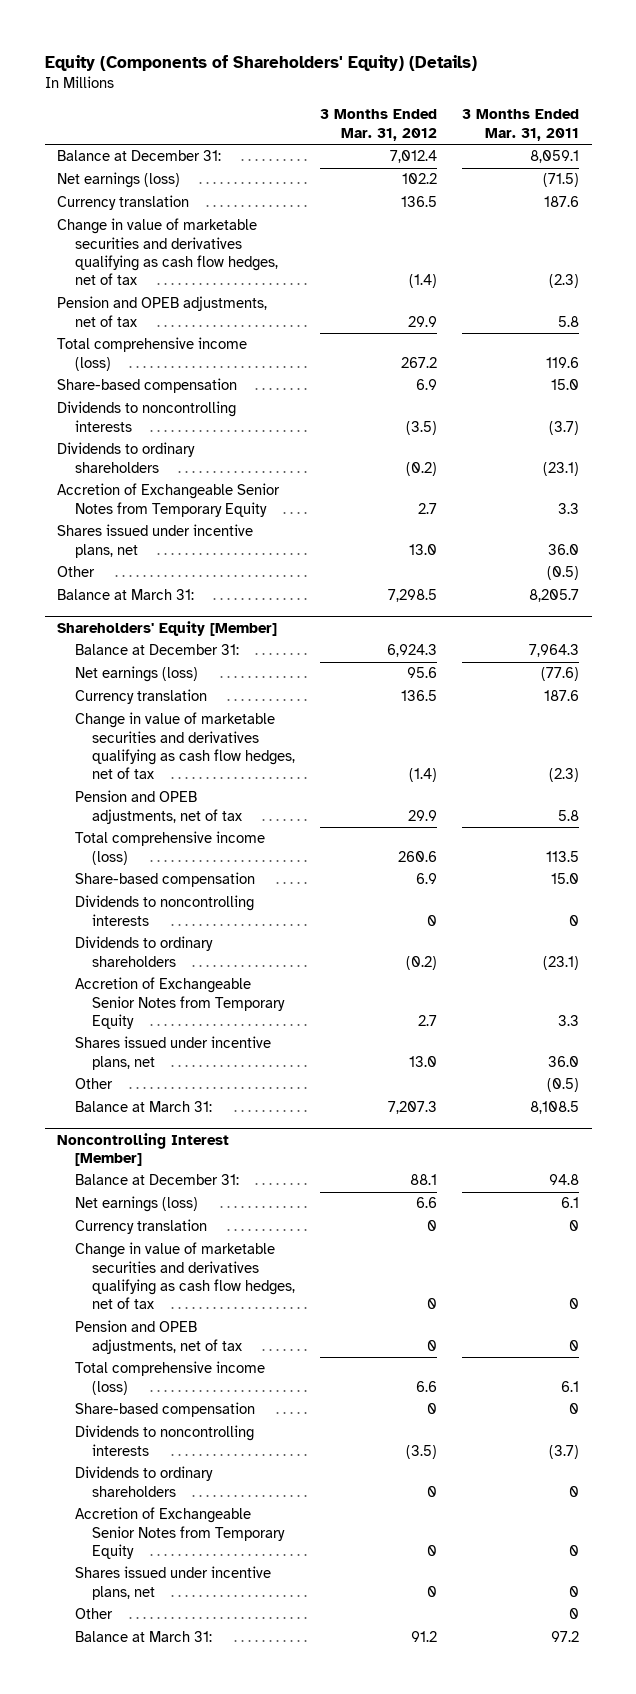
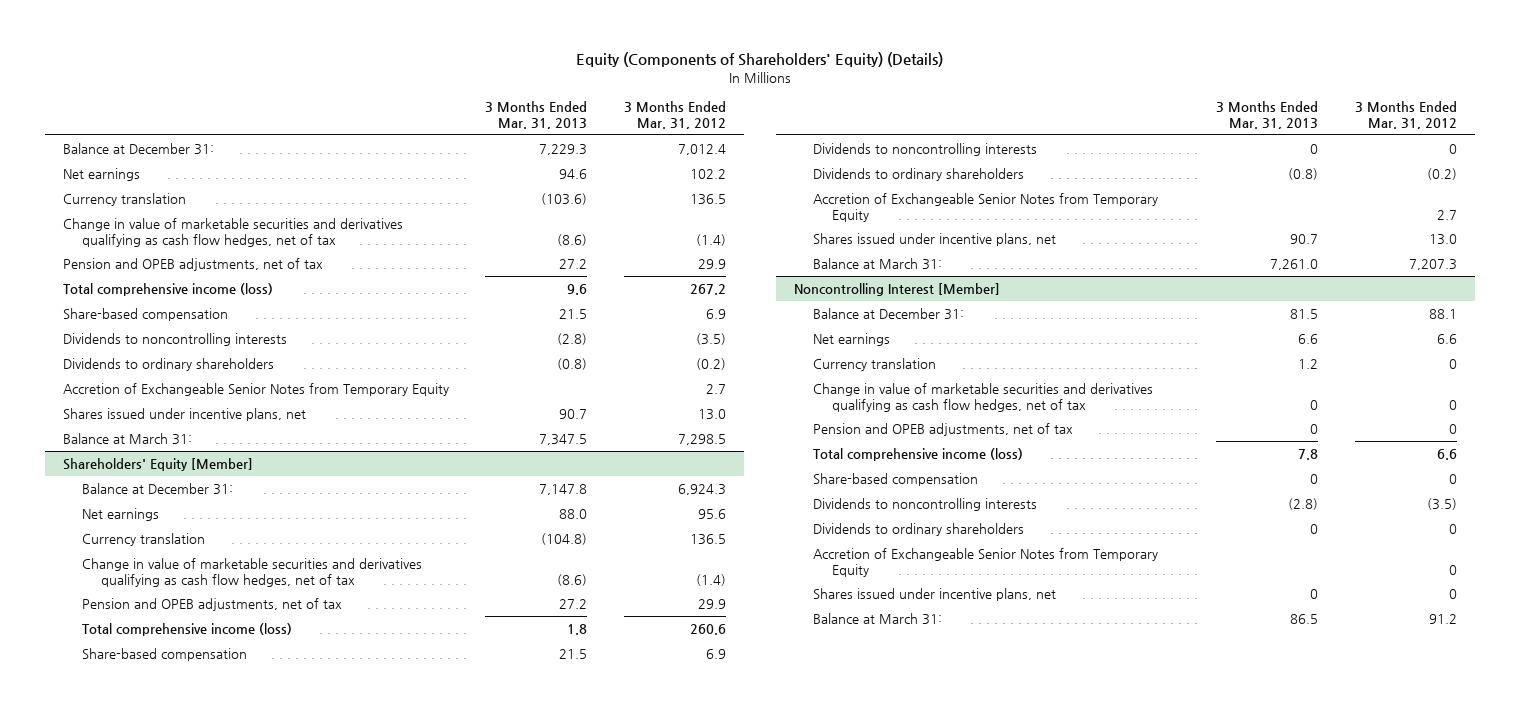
[461,109,579,141] 3 Months Ended Mar. 31, 2011 -> none
none -> [485,101,588,130] 3 Months Ended Mar. 31, 2013
[57,172,181,189] Net earnings (loss) -> [62,167,140,181] Net earnings
[57,566,96,578] Other -> none
[74,666,198,683] Net earnings (loss) -> [81,507,159,521] Net earnings
[74,1078,113,1090] Other -> none
[74,1196,198,1213] Net earnings (loss) -> [813,332,891,346] Net earnings
[74,1608,113,1620] Other -> none

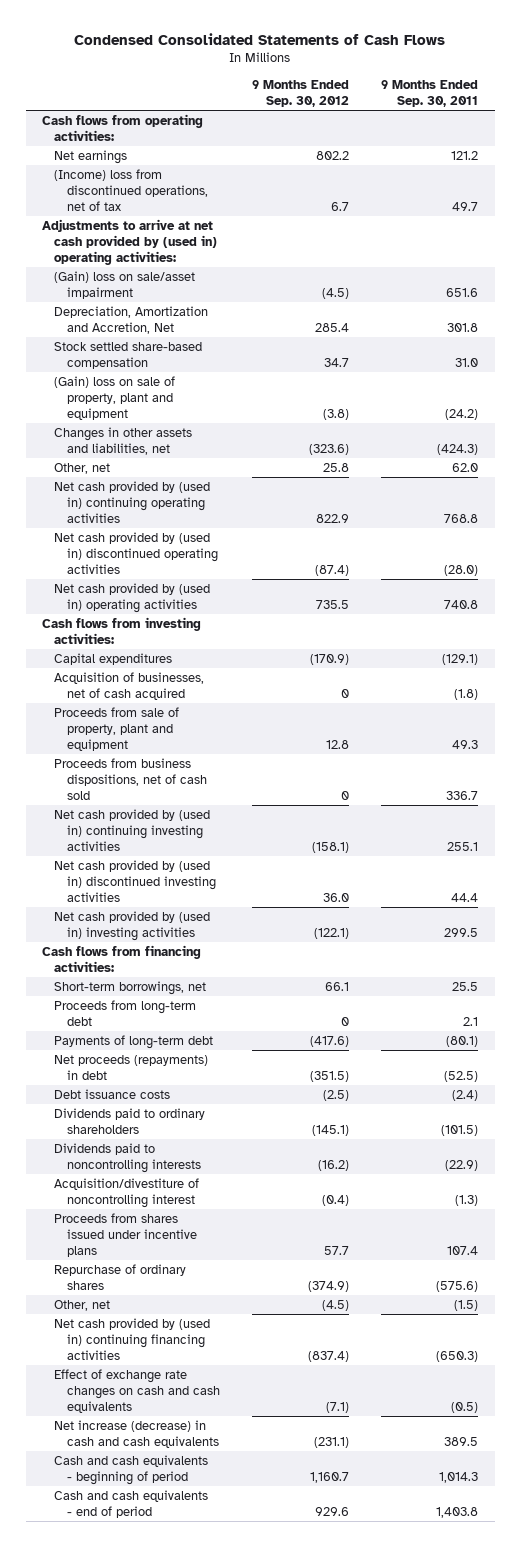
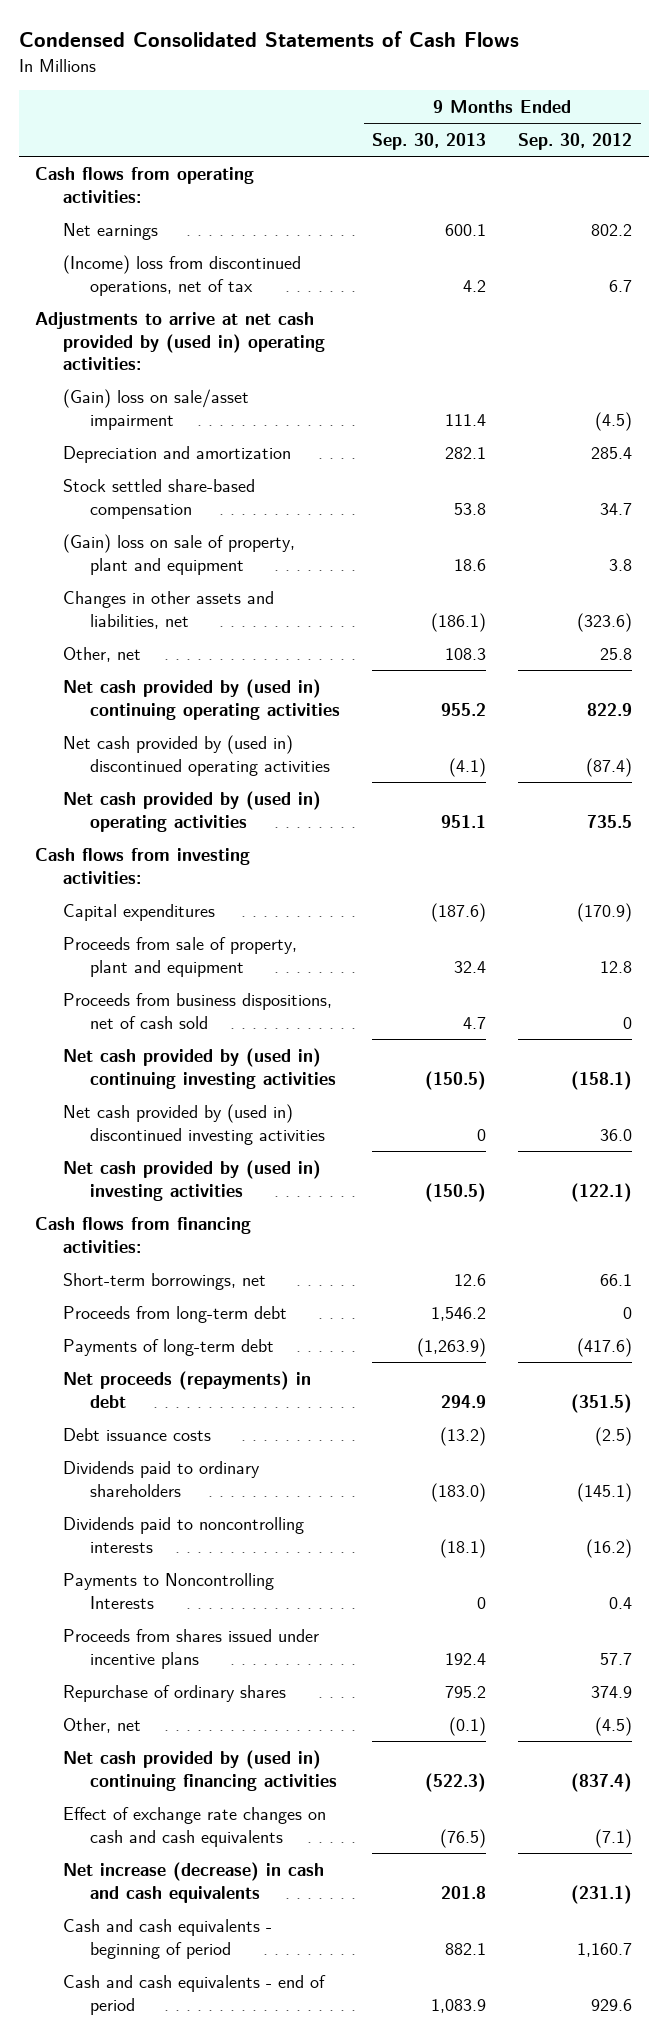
[381,79,479,107] 9 Months Ended Sep. 30, 2011 -> none
none -> [372,133,487,151] Sep. 30, 2013
[54,305,209,334] Depreciation, Amortization and Accretion, Net -> [62,445,291,463] Depreciation and amortization
[323,408,350,420] (3.8) -> [609,558,633,571] 3.8
[54,671,205,700] Acquisition of businesses, net of cash acquired -> none
[54,1177,200,1208] Acquisition/divestiture of noncontrolling interest -> [62,1572,274,1609] Payments to Noncontrolling Interests
[322,1194,350,1206] (0.4) -> [609,1596,633,1609] 0.4
[308,1280,350,1292] (374.9) -> [591,1685,633,1698] 374.9

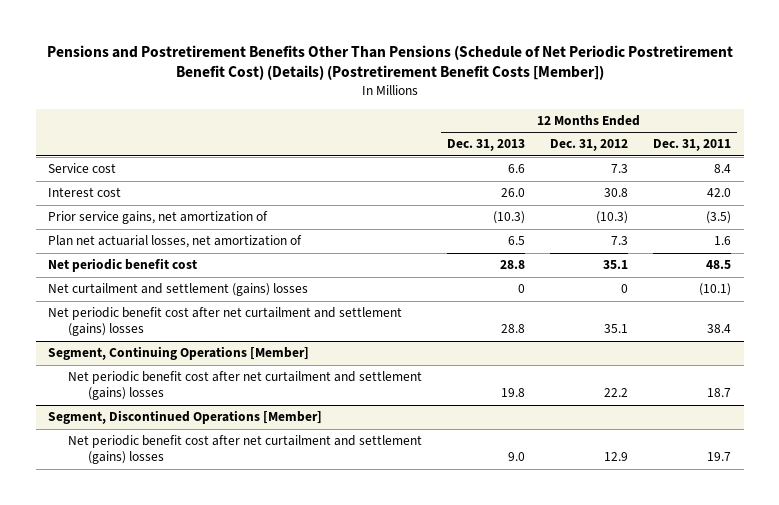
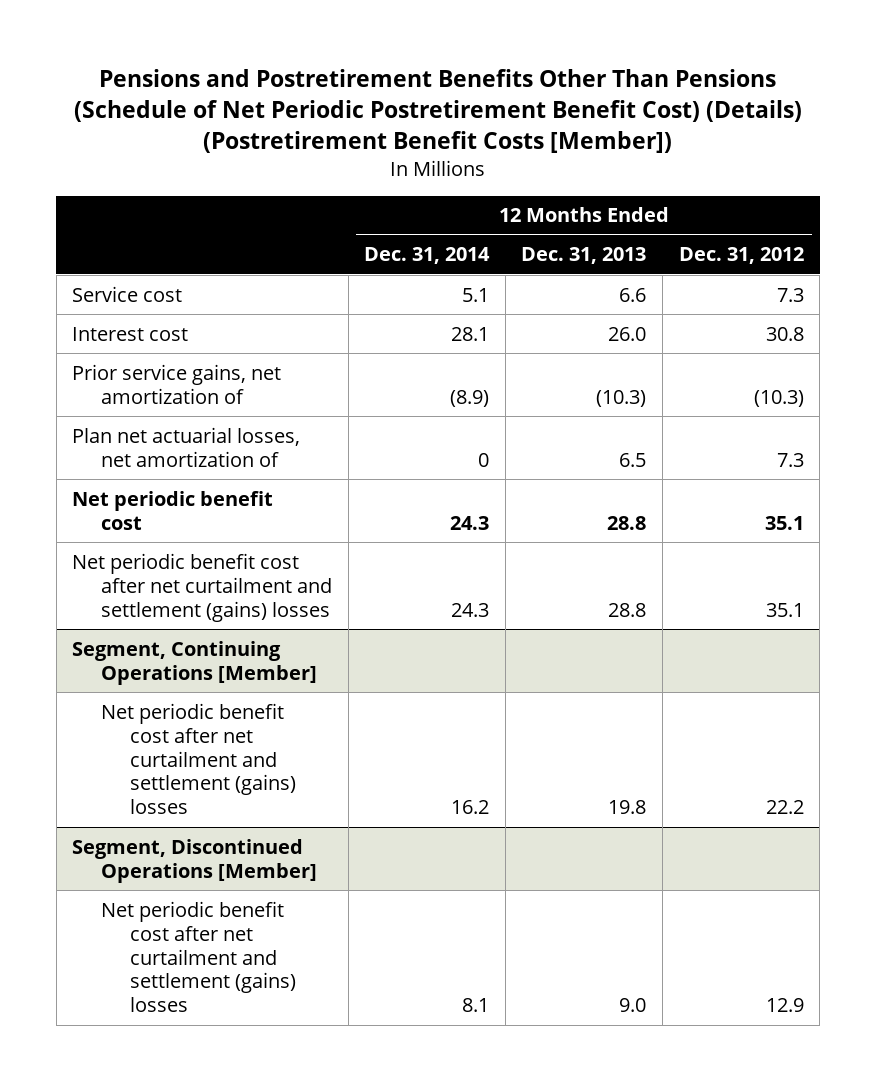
[653,139,732,152] Dec. 31, 2011 -> none
none -> [364,247,491,265] Dec. 31, 2014
[48,283,309,297] Net curtailment and settlement (gains) losses -> none

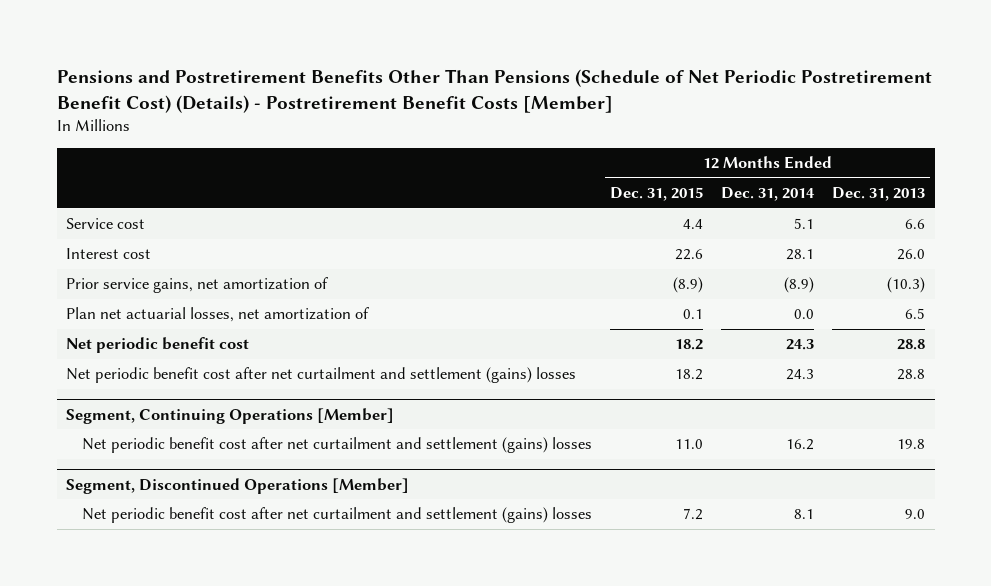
[73,68,802,153] Pensions and Postretirement Benefits Other Than Pensions (Schedule of Net Periodic Postretirement Benefit Cost) (Details) (Postretirement Benefit Costs [Member]) -> [56,68,932,113] Pensions and Postretirement Benefits Other Than Pensions (Schedule of Net Periodic Postretirement Benefit Cost) (Details) - Postretirement Benefit Costs [Member]
[678,247,804,265] Dec. 31, 2012 -> none
none -> [609,187,703,202] Dec. 31, 2015
[478,452,490,467] 0 -> [794,309,815,320] 0.0

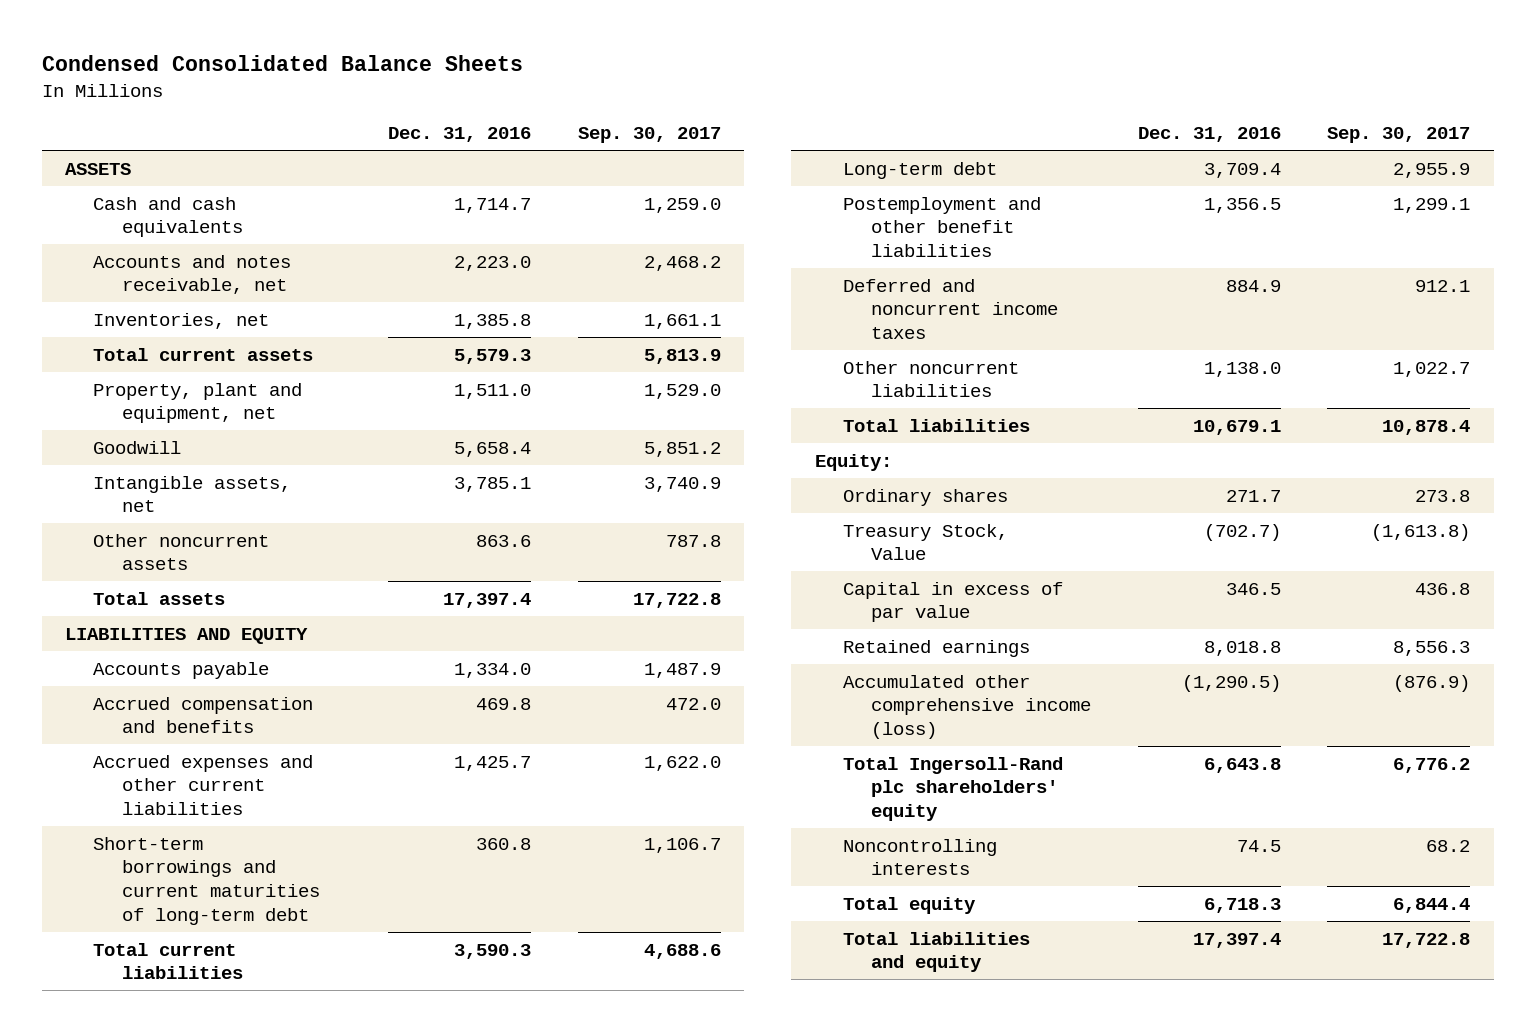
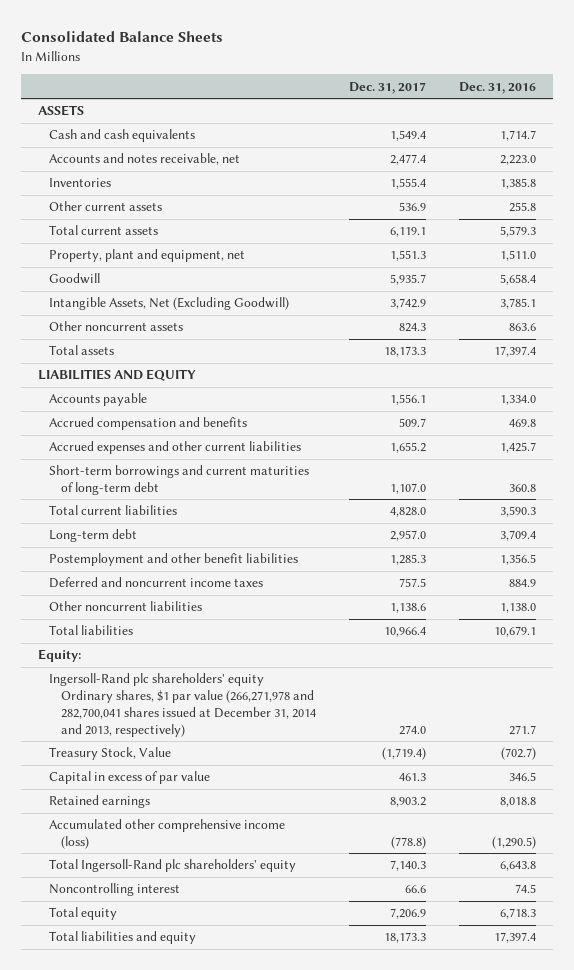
[41,55,523,72] Condensed Consolidated Balance Sheets -> [21,31,224,43] Consolidated Balance Sheets
[577,127,721,144] Sep. 30, 2017 -> none
none -> [349,81,427,94] Dec. 31, 2017
[93,312,270,329] Inventories, net -> [49,178,112,188] Inventories
none -> [49,201,163,212] Other current assets
[93,475,292,513] Intangible assets, net -> [49,297,290,311] Intangible Assets, Net (Excluding Goodwill)
[842,488,1008,506] Ordinary shares -> [49,673,317,737] Ingersoll-Rand plc shareholders' equity Ordinary shares, $1 par value (266,271,978 and 282,700,041 shares issued at December 31, 2014 and 2013, respectively)
[842,838,997,876] Noncontrolling interests -> [49,883,181,897] Noncontrolling interest

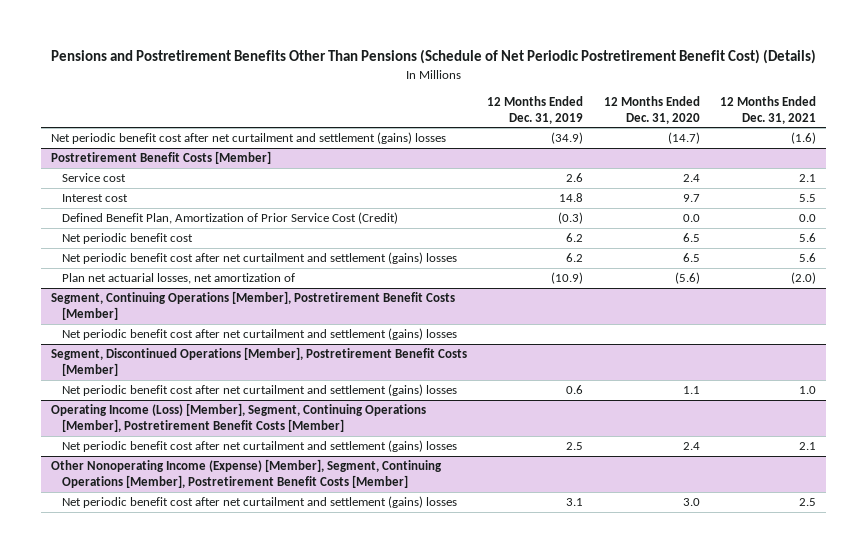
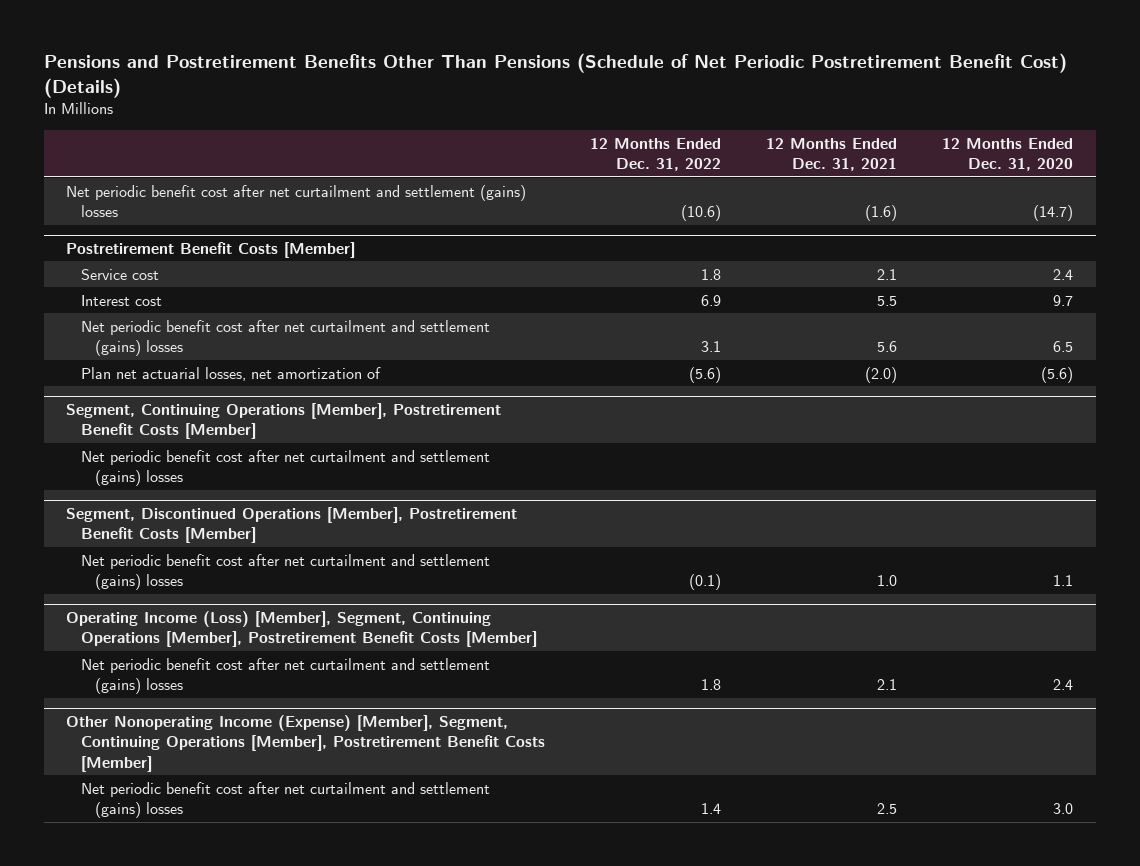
[487,95,584,124] 12 Months Ended Dec. 31, 2019 -> none
none -> [589,137,721,172] 12 Months Ended Dec. 31, 2022
[62,212,399,225] Defined Benefit Plan, Amortization of Prior Service Cost (Credit) -> none
[62,233,194,245] Net periodic benefit cost -> none

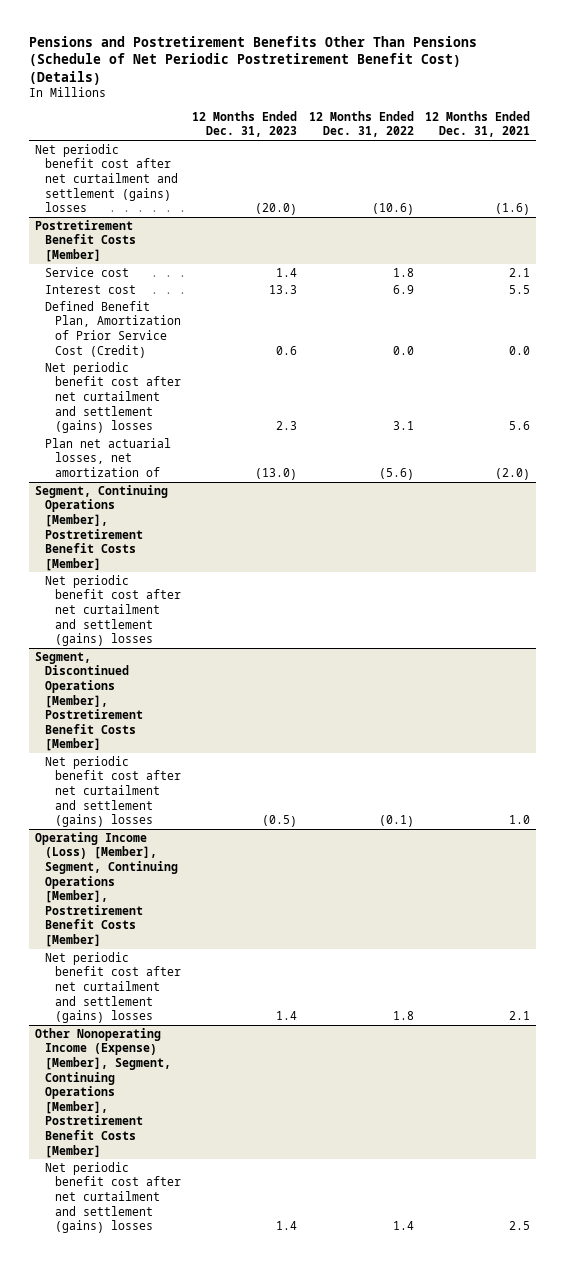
[942,137,1074,172] 12 Months Ended Dec. 31, 2020 -> none
none -> [192,110,298,138] 12 Months Ended Dec. 31, 2023
none -> [44,300,181,358] Defined Benefit Plan, Amortization of Prior Service Cost (Credit)

